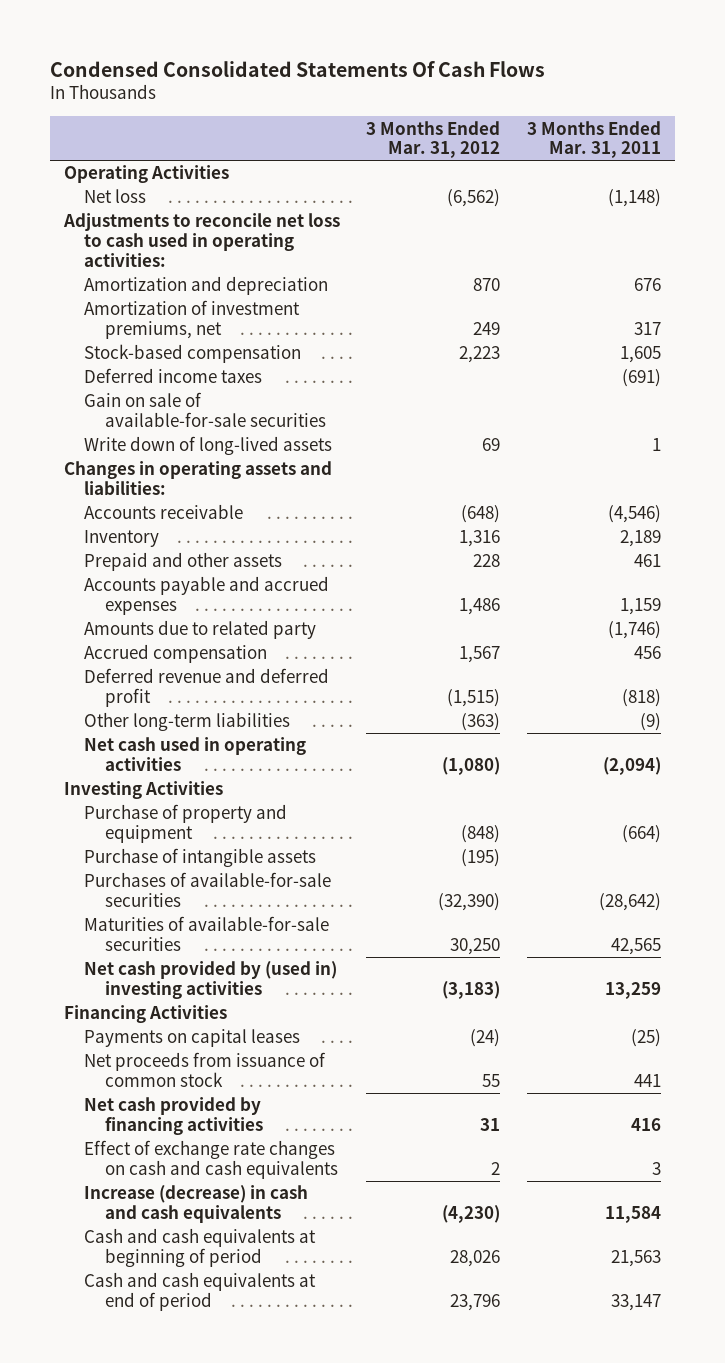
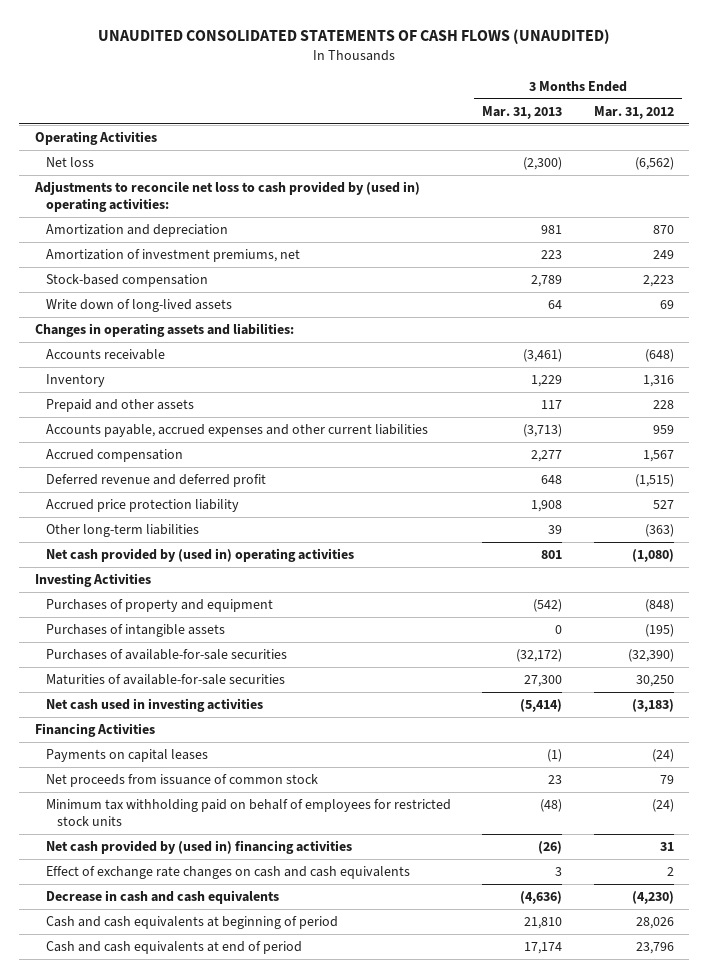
[50,60,546,77] Condensed Consolidated Statements Of Cash Flows -> [98,28,611,44] UNAUDITED CONSOLIDATED STATEMENTS OF CASH FLOWS (UNAUDITED)
[527,120,662,159] 3 Months Ended Mar. 31, 2011 -> none
none -> [482,105,563,119] Mar. 31, 2013
[62,213,340,267] Adjustments to reconcile net loss to cash used in operating activities: -> [33,181,420,212] Adjustments to reconcile net loss to cash provided by (used in) operating activities:
[84,368,263,384] Deferred income taxes -> none
[84,392,326,428] Gain on sale of available-for-sale securities -> none
[84,620,317,640] Amounts due to related party -> none
[84,576,330,616] Accounts payable and accrued expenses -> [45,424,428,438] Accounts payable, accrued expenses and other current liabilities
[459,598,501,616] 1,486 -> [652,425,674,435] 959
none -> [45,499,239,513] Accrued price protection liability
[84,737,307,772] Net cash used in operating activities -> [45,548,354,563] Net cash provided by (used in) operating activities
[84,804,288,844] Purchase of property and equipment -> [45,599,273,613] Purchases of property and equipment
[84,848,317,868] Purchase of intangible assets -> [45,624,225,638] Purchases of intangible assets
[84,961,338,1000] Net cash provided by (used in) investing activities -> [45,698,263,713] Net cash used in investing activities
[482,1074,501,1088] 55 -> [659,775,674,785] 79
none -> [45,799,451,826] Minimum tax withholding paid on behalf of employees for restricted stock units
[84,1097,263,1136] Net cash provided by financing activities -> [45,840,352,855] Net cash provided by (used in) financing activities
[84,1185,309,1224] Increase (decrease) in cash and cash equivalents -> [45,890,279,905] Decrease in cash and cash equivalents

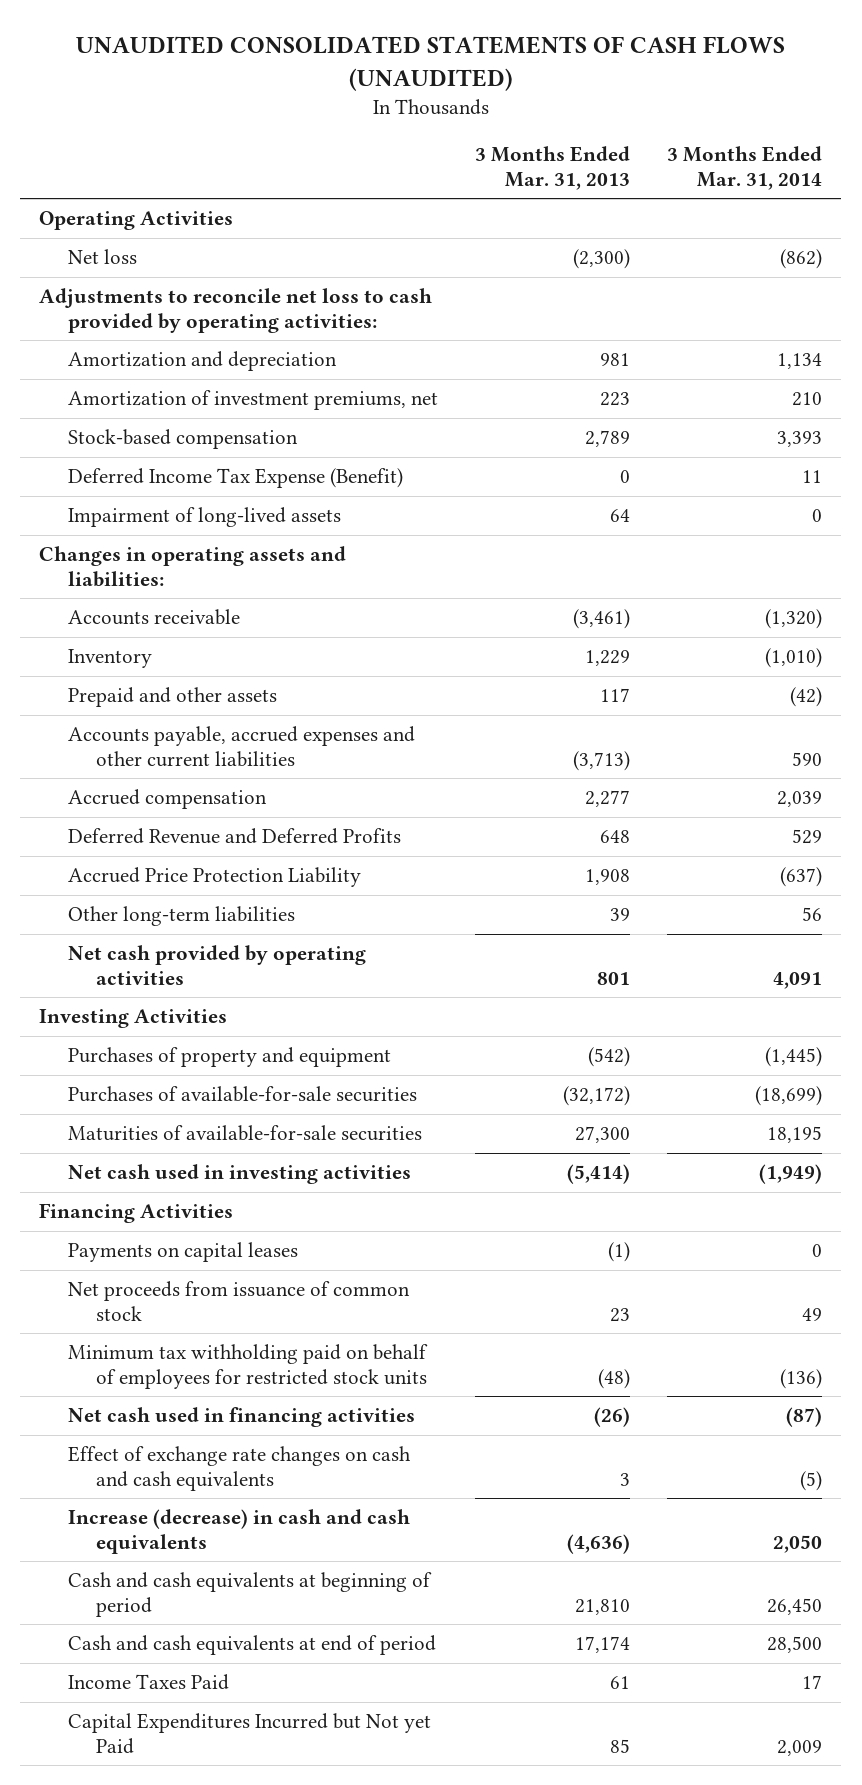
[593,105,674,119] Mar. 31, 2012 -> none
none -> [667,146,823,190] 3 Months Ended Mar. 31, 2014
[33,181,420,212] Adjustments to reconcile net loss to cash provided by (used in) operating activities: -> [39,288,433,333] Adjustments to reconcile net loss to cash provided by operating activities:
none -> [67,468,403,489] Deferred Income Tax Expense (Benefit)
[45,299,232,313] Write down of long-lived assets -> [67,507,341,528] Impairment of long-lived assets
[45,474,266,488] Deferred revenue and deferred profit -> [67,828,401,845] Deferred Revenue and Deferred Profits
[45,499,239,513] Accrued price protection liability -> [67,867,361,888] Accrued Price Protection Liability
[45,548,354,563] Net cash provided by (used in) operating activities -> [67,945,366,985] Net cash provided by operating activities
[45,624,225,638] Purchases of intangible assets -> none
[45,840,352,855] Net cash provided by (used in) financing activities -> [67,1407,415,1428] Net cash used in financing activities
[45,890,279,905] Decrease in cash and cash equivalents -> [67,1509,410,1554] Increase (decrease) in cash and cash equivalents
none -> [67,1674,229,1691] Income Taxes Paid
none -> [67,1713,431,1754] Capital Expenditures Incurred but Not yet Paid

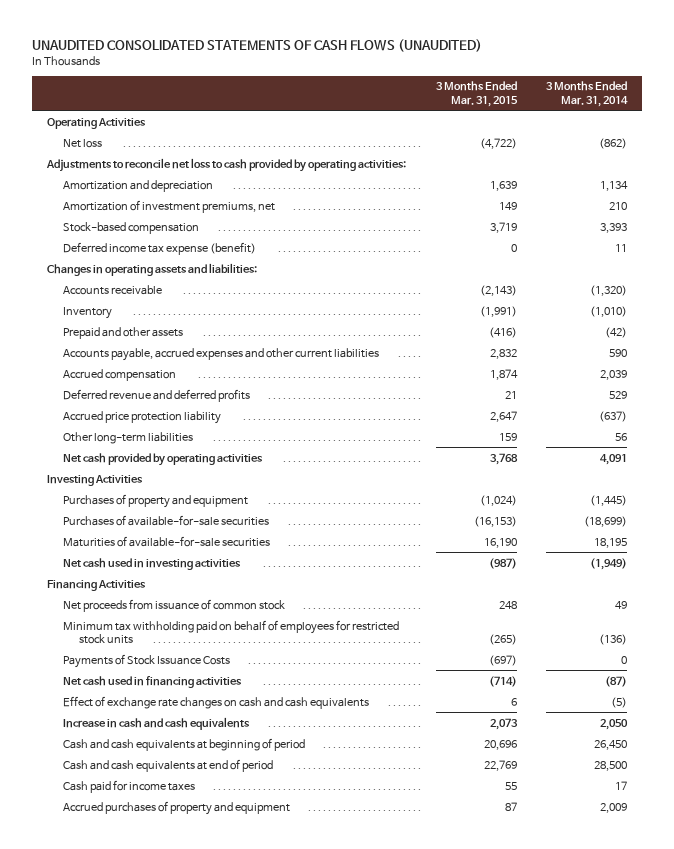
[475,146,631,190] 3 Months Ended Mar. 31, 2013 -> none
none -> [435,81,518,107] 3 Months Ended Mar. 31, 2015
[67,507,341,528] Impairment of long-lived assets -> none
[67,468,403,489] Deferred Income Tax Expense (Benefit) -> [63,241,257,255] Deferred income tax expense (benefit)
[67,828,401,845] Deferred Revenue and Deferred Profits -> [63,388,251,402] Deferred revenue and deferred profits
[67,867,361,888] Accrued Price Protection Liability -> [63,410,222,424] Accrued price protection liability
[67,1242,298,1263] Payments on capital leases -> none
none -> [63,653,231,668] Payments of Stock Issuance Costs
[67,1509,410,1554] Increase (decrease) in cash and cash equivalents -> [63,716,251,730] Increase in cash and cash equivalents
[67,1674,229,1691] Income Taxes Paid -> [63,779,196,793] Cash paid for income taxes
[67,1713,431,1754] Capital Expenditures Incurred but Not yet Paid -> [63,800,291,815] Accrued purchases of property and equipment

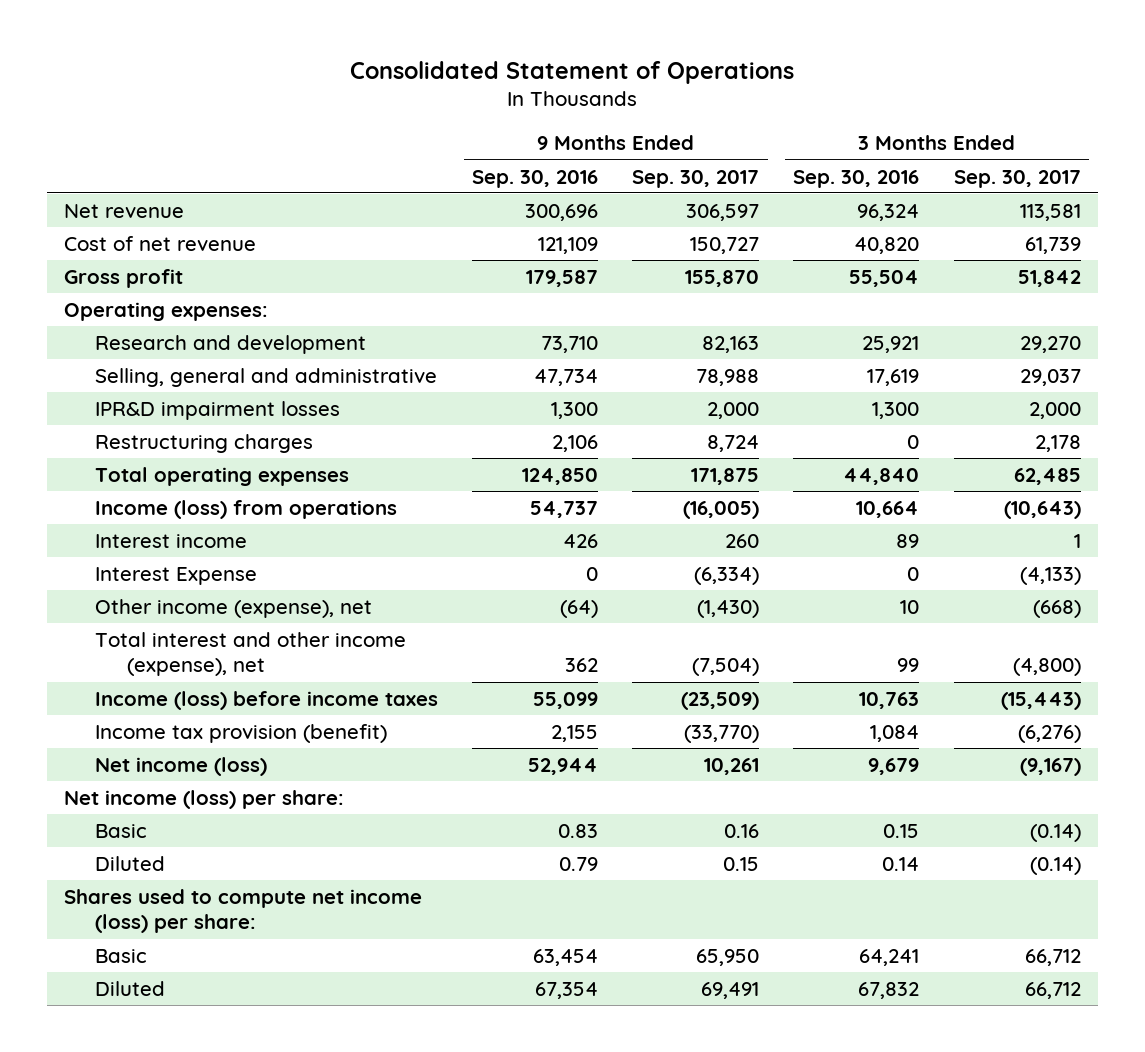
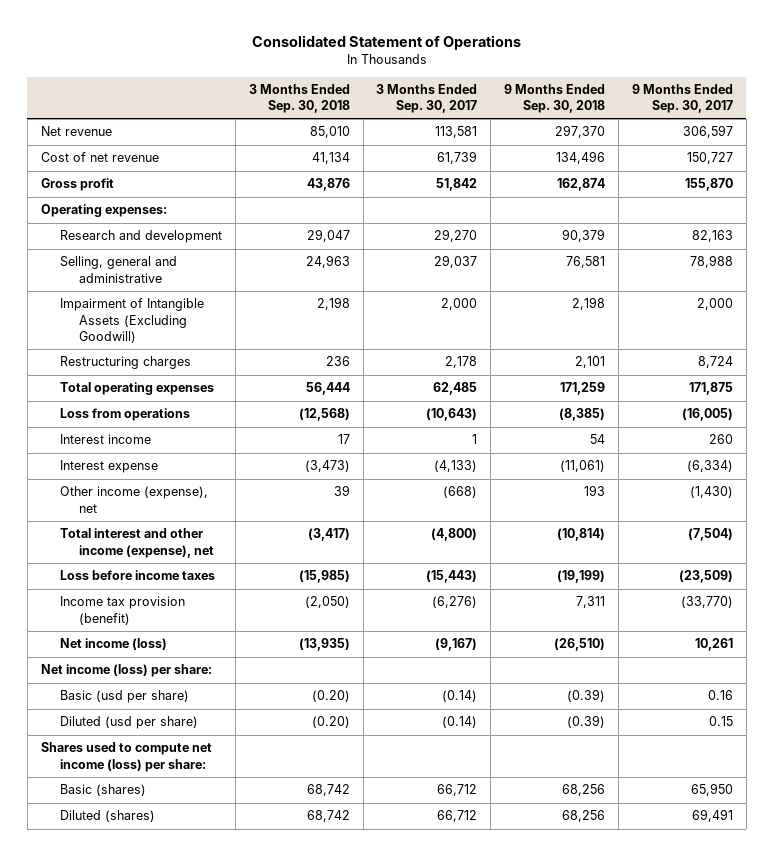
[472,169,599,188] Sep. 30, 2016 -> none
[793,169,920,188] Sep. 30, 2016 -> none
none -> [248,84,350,114] 3 Months Ended Sep. 30, 2018
none -> [504,84,606,114] 9 Months Ended Sep. 30, 2018
[95,400,341,420] IPR&D impairment losses -> none
none -> [59,298,204,343] Impairment of Intangible Assets (Excluding Goodwill)
[95,499,398,519] Income (loss) from operations -> [59,408,190,422] Loss from operations
[95,566,258,585] Interest Expense -> [59,460,158,474] Interest expense
[95,690,439,710] Income (loss) before income taxes -> [59,570,215,581] Loss before income taxes
[95,823,148,838] Basic -> [59,690,189,704] Basic (usd per share)
[95,855,166,871] Diluted -> [59,716,198,730] Diluted (usd per share)
[95,948,148,963] Basic -> [59,784,146,797] Basic (shares)
[95,980,166,996] Diluted -> [59,810,155,823] Diluted (shares)

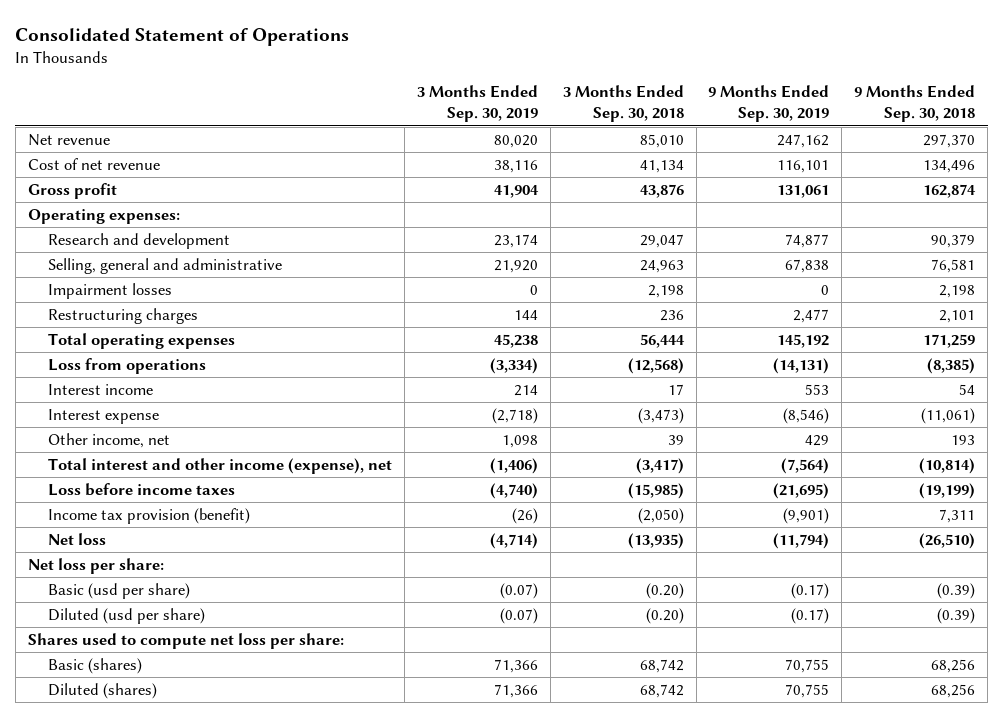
[376,84,478,114] 3 Months Ended Sep. 30, 2017 -> none
[631,84,733,114] 9 Months Ended Sep. 30, 2017 -> none
none -> [416,85,538,123] 3 Months Ended Sep. 30, 2019
none -> [708,85,830,123] 9 Months Ended Sep. 30, 2019
[59,298,204,343] Impairment of Intangible Assets (Excluding Goodwill) -> [47,282,172,299] Impairment losses
[59,486,208,513] Other income (expense), net -> [47,432,170,448] Other income, net
[59,638,167,651] Net income (loss) -> [47,532,106,545] Net loss
[40,664,212,678] Net income (loss) per share: -> [27,557,164,574] Net loss per share:
[40,742,212,772] Shares used to compute net income (loss) per share: -> [27,632,344,649] Shares used to compute net loss per share:

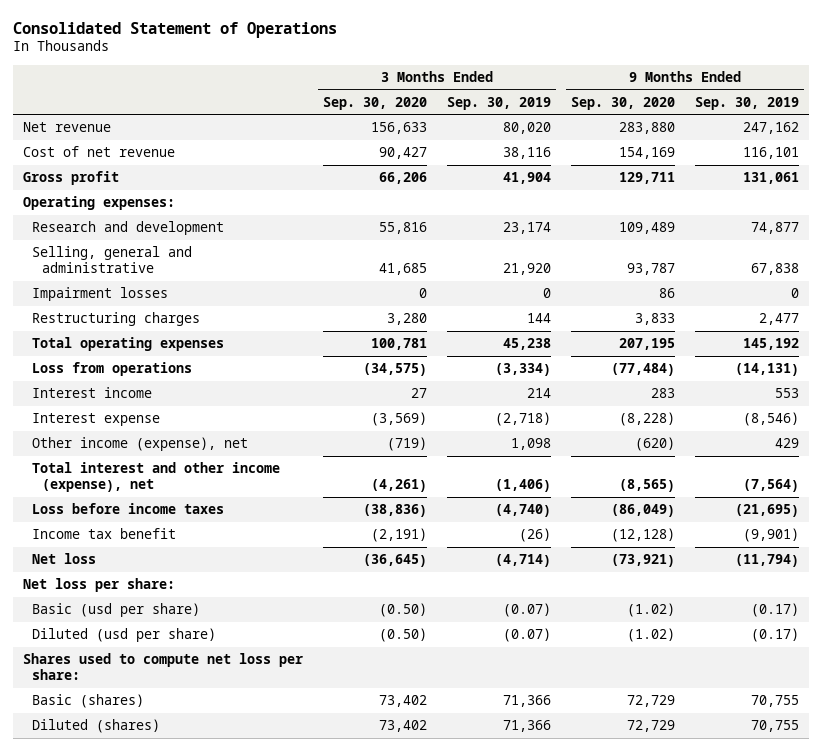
[562,85,684,123] 3 Months Ended Sep. 30, 2018 -> none
[854,85,976,123] 9 Months Ended Sep. 30, 2018 -> none
none -> [322,96,427,110] Sep. 30, 2020
none -> [570,96,675,110] Sep. 30, 2020
[47,432,170,448] Other income, net -> [32,437,249,452] Other income (expense), net
[47,507,250,524] Income tax provision (benefit) -> [32,528,177,540] Income tax benefit

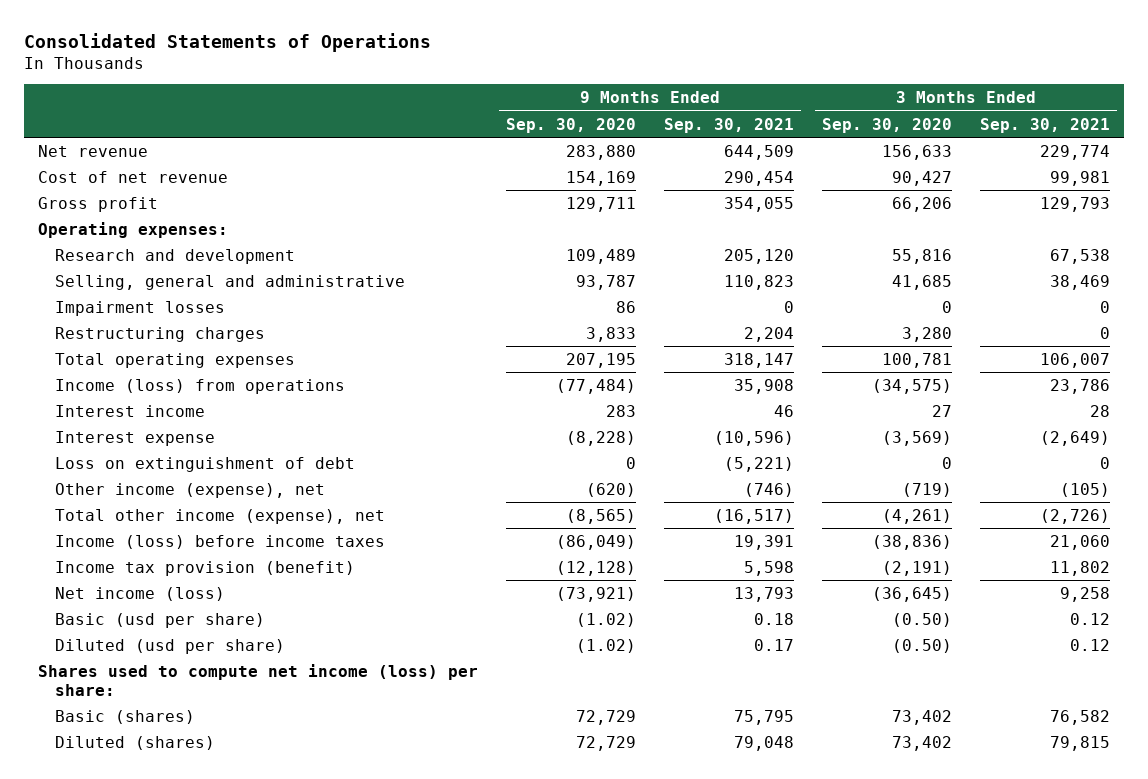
[12,21,337,38] Consolidated Statement of Operations -> [24,33,432,53] Consolidated Statements of Operations
[446,96,551,110] Sep. 30, 2019 -> none
[694,96,799,110] Sep. 30, 2019 -> none
none -> [664,117,795,133] Sep. 30, 2021
none -> [980,117,1111,133] Sep. 30, 2021
[32,362,193,377] Loss from operations -> [54,378,345,394] Income (loss) from operations
none -> [54,456,355,472] Loss on extinguishment of debt
[22,578,175,593] Net loss per share: -> none
[32,462,281,493] Total interest and other income (expense), net -> [54,508,385,524] Total other income (expense), net
[32,503,225,515] Loss before income taxes -> [54,534,385,549] Income (loss) before income taxes
[32,528,177,540] Income tax benefit -> [54,560,355,576] Income tax provision (benefit)
[32,553,97,565] Net loss -> [54,586,225,601] Net income (loss)
[22,653,303,681] Shares used to compute net loss per share: -> [38,663,479,696] Shares used to compute net income (loss) per share:

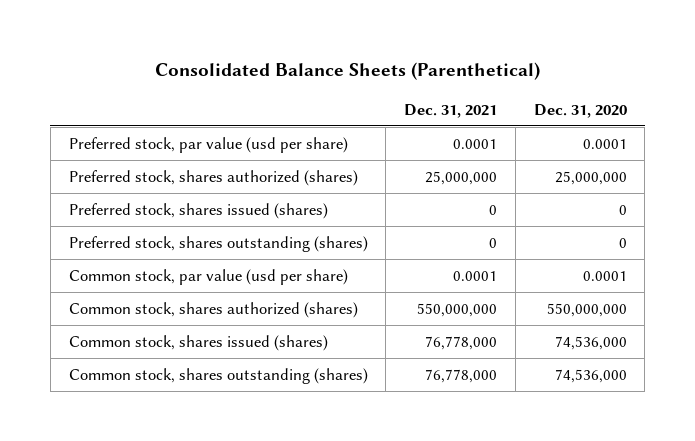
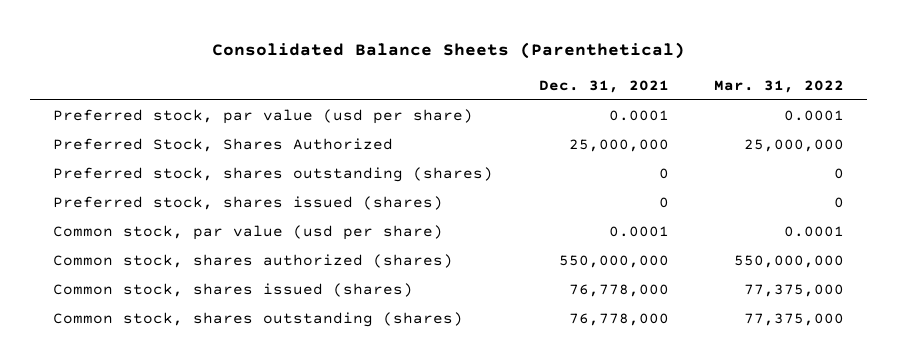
[533,103,627,118] Dec. 31, 2020 -> none
none -> [714,79,845,93] Mar. 31, 2022
[68,170,358,187] Preferred stock, shares authorized (shares) -> [53,138,394,153] Preferred Stock, Shares Authorized
[68,203,328,220] Preferred stock, shares issued (shares) -> [53,196,444,211] Preferred stock, shares issued (shares)

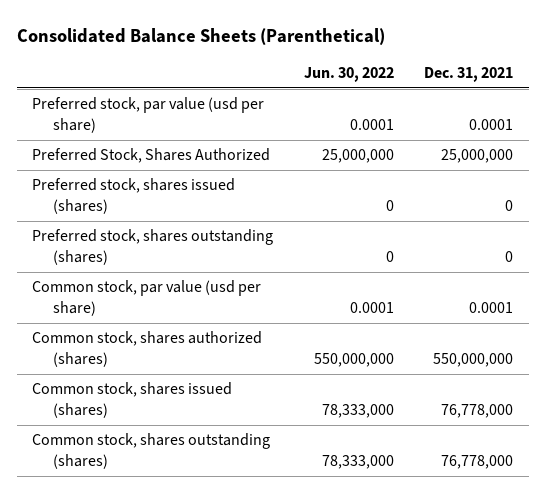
[714,79,845,93] Mar. 31, 2022 -> none
none -> [303,66,394,82] Jun. 30, 2022
[53,167,494,183] Preferred stock, shares outstanding (shares) -> [32,229,274,265] Preferred stock, shares outstanding (shares)

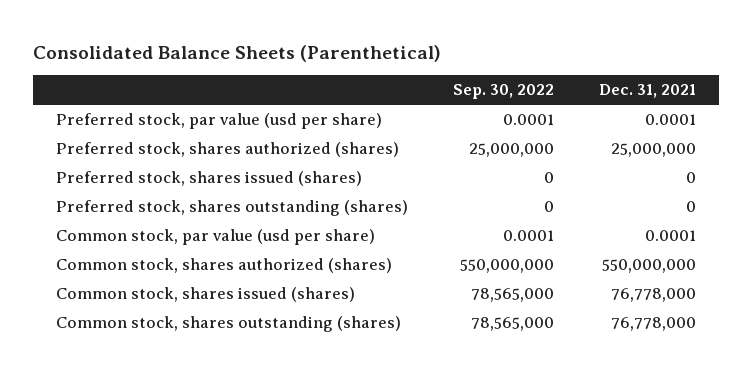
[303,66,394,82] Jun. 30, 2022 -> none
none -> [452,84,554,100] Sep. 30, 2022
[32,148,271,164] Preferred Stock, Shares Authorized -> [55,142,399,158] Preferred stock, shares authorized (shares)

